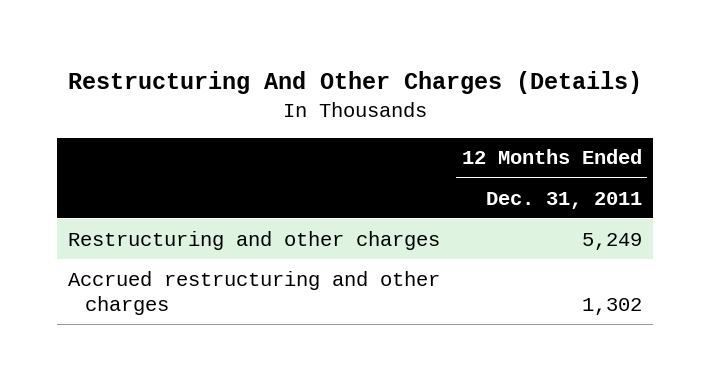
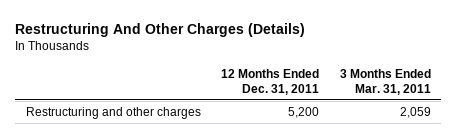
none -> [339,68,431,95] 3 Months Ended Mar. 31, 2011
[68,270,441,315] Accrued restructuring and other charges -> none
[581,232,642,250] 5,249 -> [288,107,320,119] 5,200

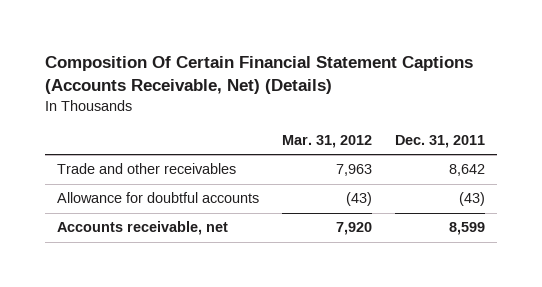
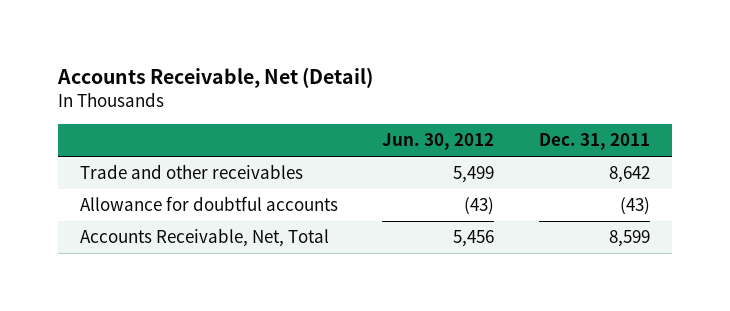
[45,56,474,95] Composition Of Certain Financial Statement Captions (Accounts Receivable, Net) (Details) -> [56,67,373,89] Accounts Receivable, Net (Detail)
[282,135,373,149] Mar. 31, 2012 -> none
none -> [382,133,495,151] Jun. 30, 2012
[56,221,228,236] Accounts receivable, net -> [79,228,329,248] Accounts Receivable, Net, Total

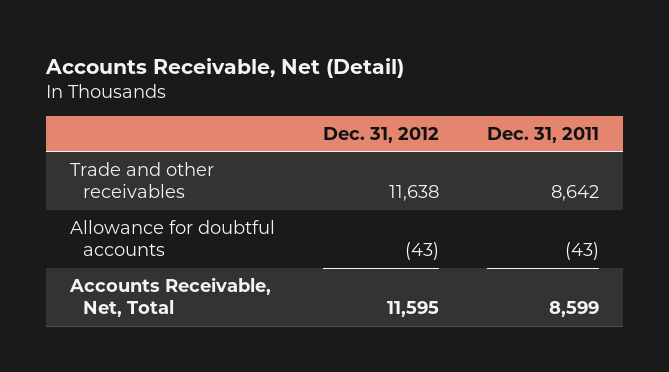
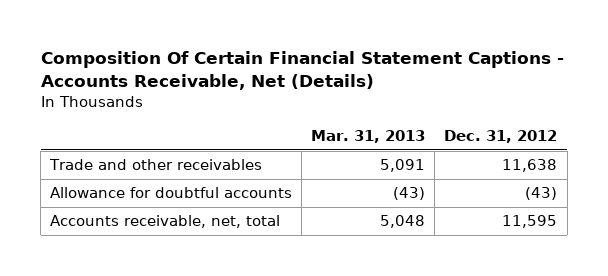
[44,57,404,78] Accounts Receivable, Net (Detail) -> [40,51,564,91] Composition Of Certain Financial Statement Captions - Accounts Receivable, Net (Details)
[487,126,600,143] Dec. 31, 2011 -> none
none -> [311,130,426,144] Mar. 31, 2013
[68,277,271,318] Accounts Receivable, Net, Total -> [50,215,281,229] Accounts receivable, net, total

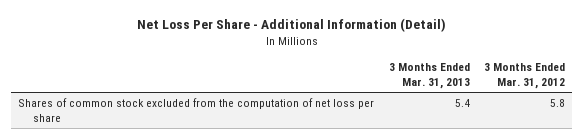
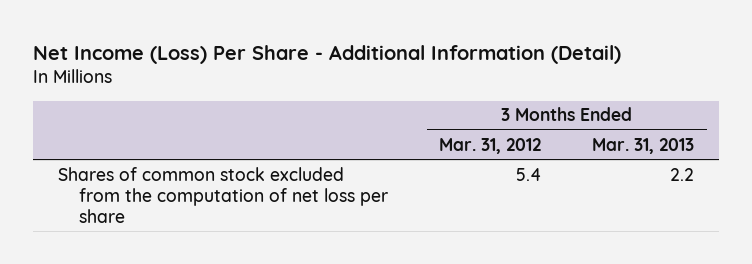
[136,18,446,33] Net Loss Per Share - Additional Information (Detail) -> [32,44,621,64] Net Income (Loss) Per Share - Additional Information (Detail)
[454,99,470,108] 5.4 -> [670,167,695,181] 2.2
[550,99,566,108] 5.8 -> [516,167,542,181] 5.4

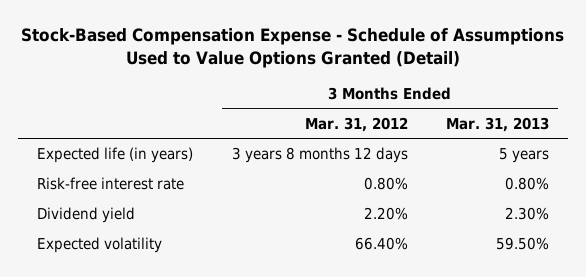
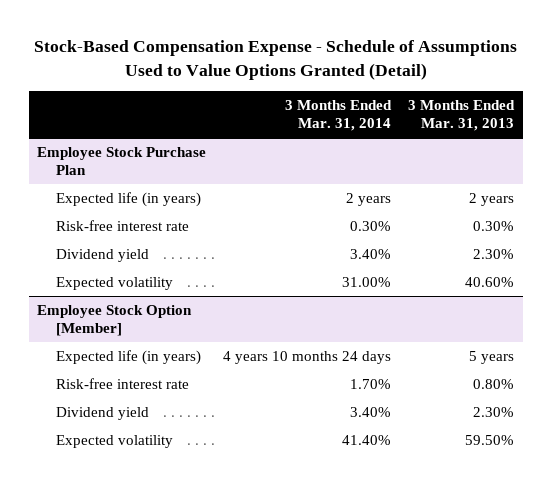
[304,116,408,132] Mar. 31, 2012 -> none
none -> [285,99,393,132] 3 Months Ended Mar. 31, 2014
none -> [37,146,207,176] Employee Stock Purchase Plan
none -> [55,191,201,207] Expected life (in years)
none -> [55,219,189,231] Risk-free interest rate
none -> [55,248,149,262] Dividend yield
none -> [55,276,173,290] Expected volatility
none -> [37,304,193,337] Employee Stock Option [Member]

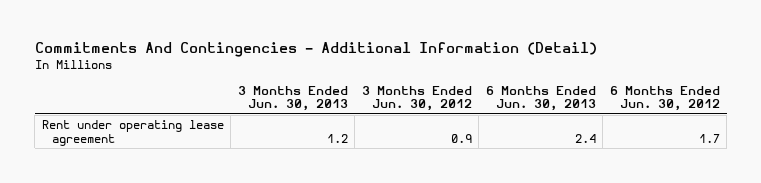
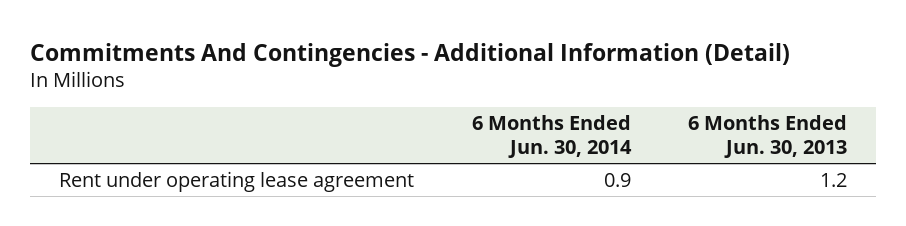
[237,85,348,112] 3 Months Ended Jun. 30, 2013 -> none
[361,85,472,112] 3 Months Ended Jun. 30, 2012 -> none
[609,85,720,112] 6 Months Ended Jun. 30, 2012 -> none
none -> [471,115,632,159] 6 Months Ended Jun. 30, 2014
[574,133,596,143] 2.4 -> [820,173,848,188] 1.2

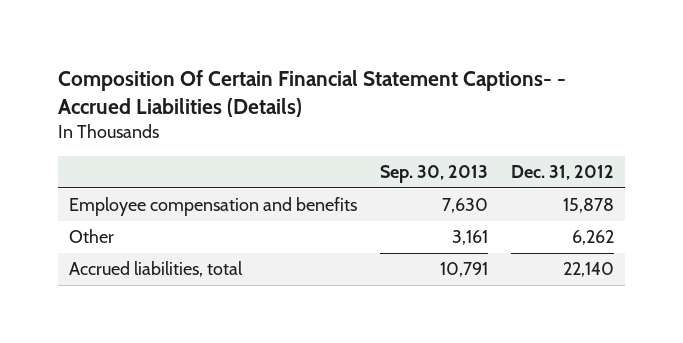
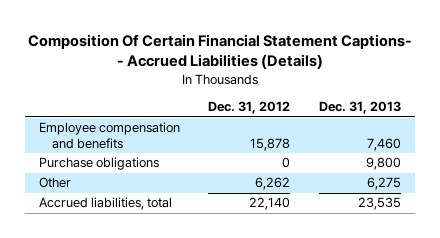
[380,165,489,184] Sep. 30, 2013 -> none
none -> [318,101,401,115] Dec. 31, 2013
none -> [39,157,160,171] Purchase obligations

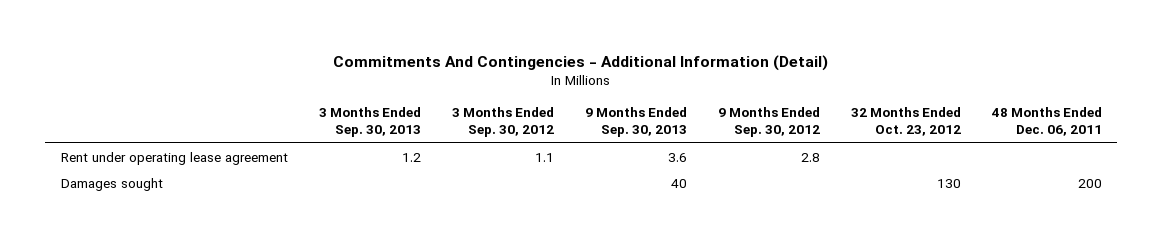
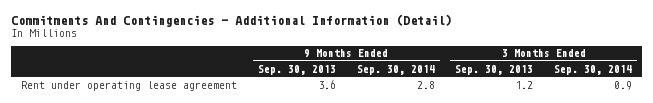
[451,106,554,138] 3 Months Ended Sep. 30, 2012 -> none
[717,106,820,138] 9 Months Ended Sep. 30, 2012 -> none
[850,106,961,137] 32 Months Ended Oct. 23, 2012 -> none
[990,106,1102,137] 48 Months Ended Dec. 06, 2011 -> none
none -> [356,64,435,75] Sep. 30, 2014
none -> [554,64,633,75] Sep. 30, 2014
[60,177,163,191] Damages sought -> none

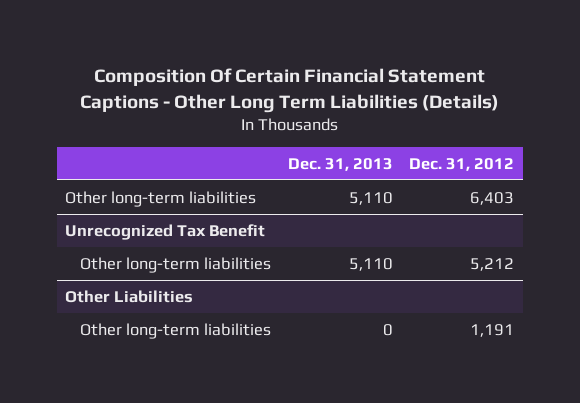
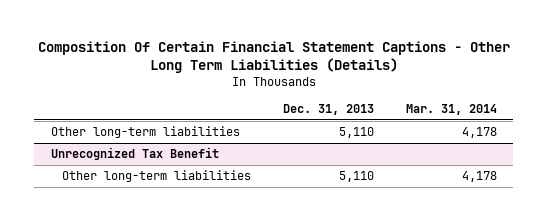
[409,157,515,171] Dec. 31, 2012 -> none
none -> [406,103,498,115] Mar. 31, 2014
[65,289,194,303] Other Liabilities -> none
[79,322,271,339] Other long-term liabilities -> none

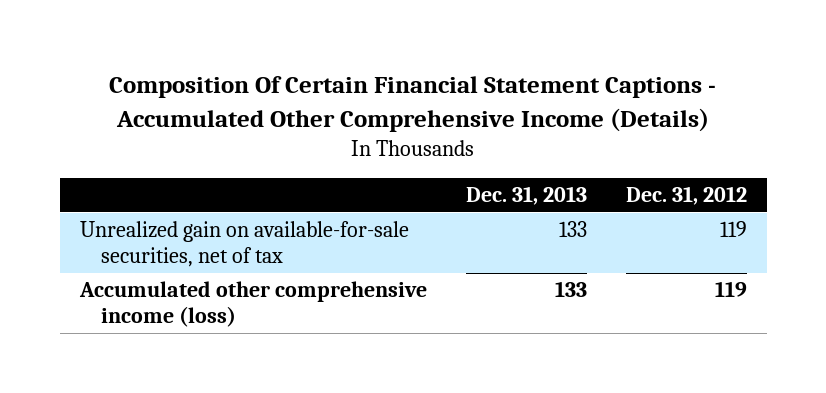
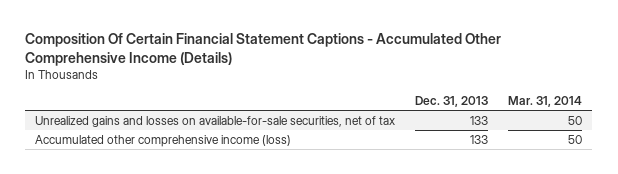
[625,185,747,205] Dec. 31, 2012 -> none
none -> [508,96,583,108] Mar. 31, 2014
[79,221,409,268] Unrealized gain on available-for-sale securities, net of tax -> [35,116,396,128] Unrealized gains and losses on available-for-sale securities, net of tax

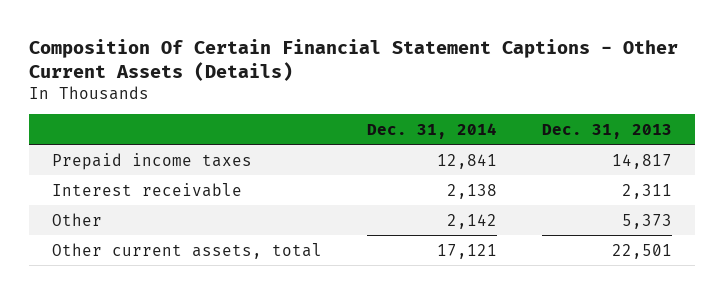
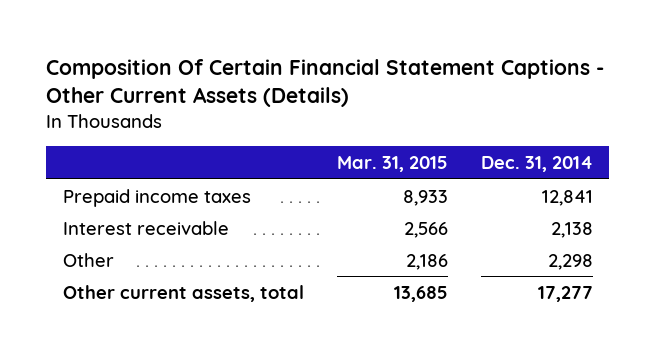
[542,123,673,139] Dec. 31, 2013 -> none
none -> [336,156,448,173] Mar. 31, 2015
[447,213,498,229] 2,142 -> [547,253,593,270] 2,298
[437,243,498,259] 17,121 -> [537,285,593,302] 17,277

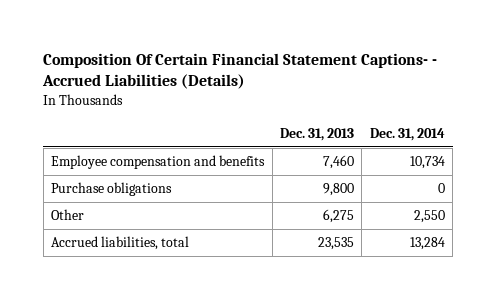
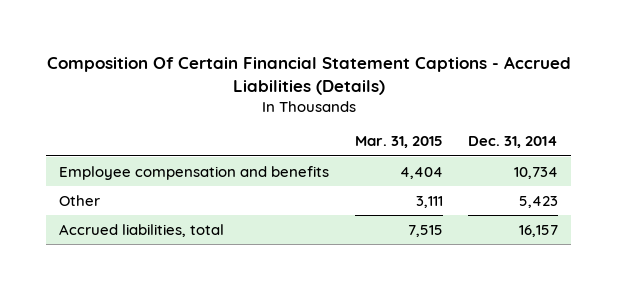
[42,52,438,90] Composition Of Certain Financial Statement Captions- - Accrued Liabilities (Details) -> [46,55,571,95] Composition Of Certain Financial Statement Captions - Accrued Liabilities (Details)
[279,127,354,141] Dec. 31, 2013 -> none
none -> [354,136,443,149] Mar. 31, 2015
[51,182,173,197] Purchase obligations -> none
[413,210,445,224] 2,550 -> [519,195,559,208] 5,423
[409,237,445,251] 13,284 -> [519,224,559,237] 16,157

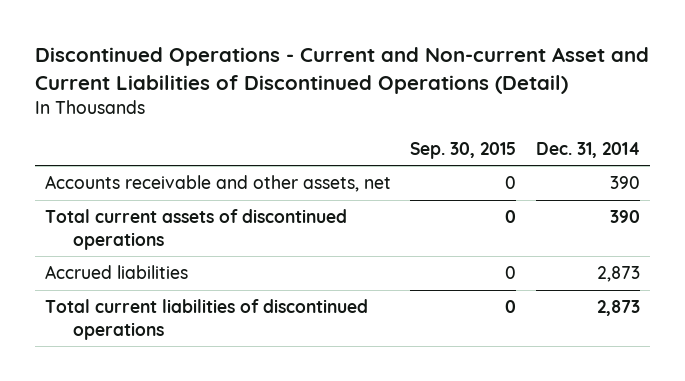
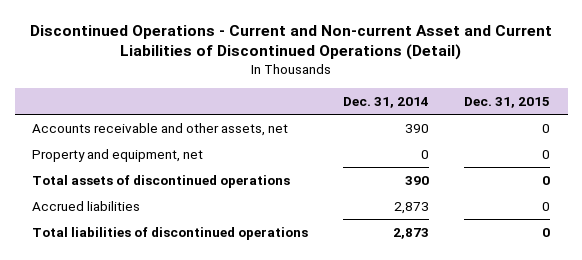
[410,141,517,159] Sep. 30, 2015 -> none
none -> [464,96,551,108] Dec. 31, 2015
none -> [32,148,204,162] Property and equipment, net
[44,209,347,250] Total current assets of discontinued operations -> [32,174,291,188] Total assets of discontinued operations
[44,299,368,340] Total current liabilities of discontinued operations -> [32,226,309,240] Total liabilities of discontinued operations

